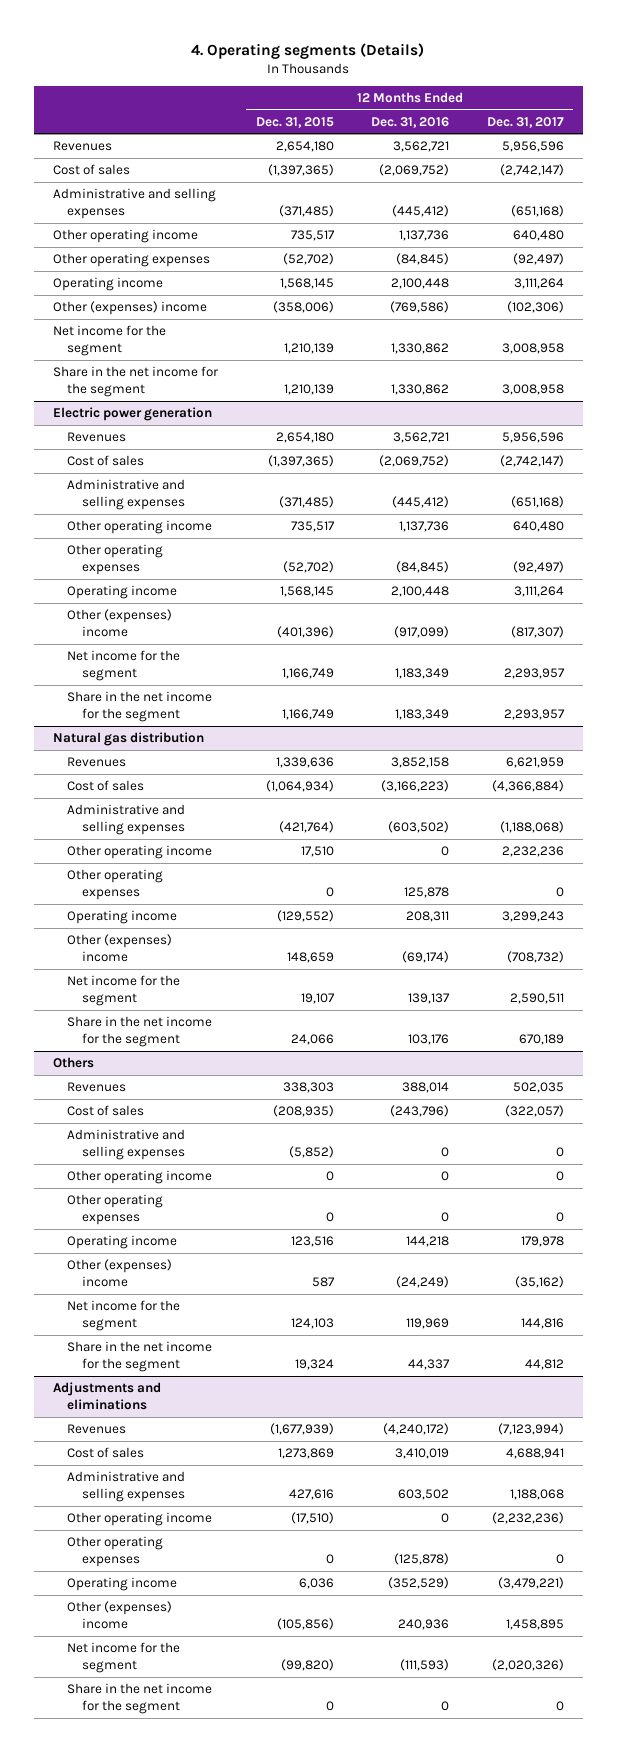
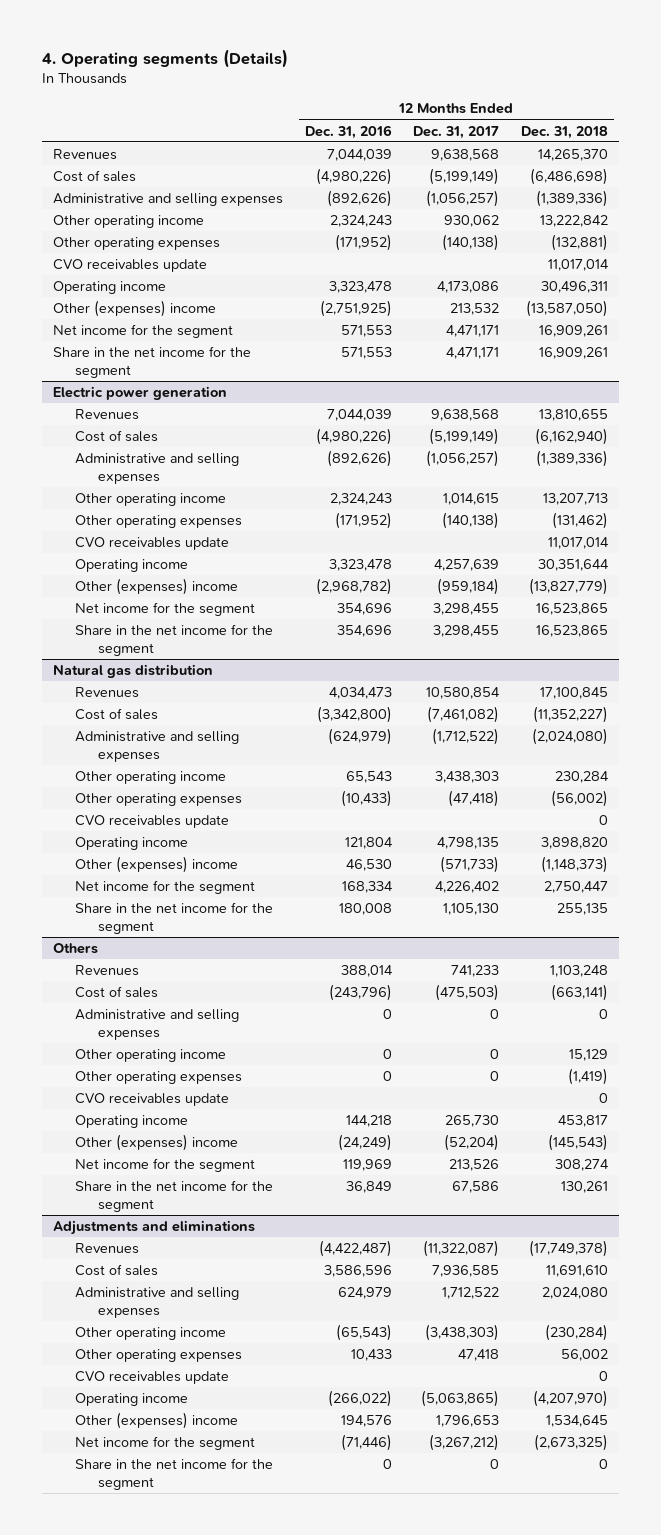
[255,116,334,128] Dec. 31, 2015 -> none
none -> [521,125,609,139] Dec. 31, 2018
[393,141,450,153] 3,562,721 -> [326,148,392,161] 7,044,039
[501,141,564,153] 5,956,596 -> [431,148,500,161] 9,638,568
[379,164,450,177] (2,069,752) -> [315,167,392,185] (4,980,226)
[499,164,564,177] (2,742,147) -> [429,167,500,185] (5,199,149)
[392,205,450,218] (445,412) -> [326,189,392,207] (892,626)
[510,205,564,218] (651,168) -> [426,189,500,207] (1,056,257)
[399,230,450,242] 1,137,736 -> [329,214,392,227] 2,324,243
[512,230,564,242] 640,480 -> [444,214,500,227] 930,062
[396,253,450,266] (84,845) -> [334,233,392,251] (171,952)
[512,253,564,266] (92,497) -> [442,233,500,251] (140,138)
none -> [52,258,207,272] CVO receivables update
[391,278,450,290] 2,100,448 -> [328,280,392,293] 3,323,478
[513,278,564,290] 3,111,264 -> [437,280,500,293] 4,173,086
[390,301,450,314] (769,586) -> [319,299,392,317] (2,751,925)
[506,301,564,314] (102,306) -> [450,302,500,315] 213,532
[391,343,450,355] 1,330,862 -> [340,324,392,337] 571,553
[501,343,564,355] 3,008,958 -> [446,324,500,337] 4,471,171
[391,384,450,396] 1,330,862 -> [340,346,392,359] 571,553
[501,384,564,396] 3,008,958 -> [446,346,500,359] 4,471,171
[393,432,450,444] 3,562,721 -> [326,408,392,421] 7,044,039
[501,432,564,444] 5,956,596 -> [431,408,500,421] 9,638,568
[379,455,450,468] (2,069,752) -> [315,427,392,445] (4,980,226)
[499,455,564,468] (2,742,147) -> [429,427,500,445] (5,199,149)
[392,496,450,509] (445,412) -> [326,449,392,467] (892,626)
[510,496,564,509] (651,168) -> [426,449,500,467] (1,056,257)
[399,521,450,533] 1,137,736 -> [329,492,392,505] 2,324,243
[512,521,564,533] 640,480 -> [443,492,500,505] 1,014,615
[396,561,450,574] (84,845) -> [334,511,392,529] (171,952)
[512,561,564,574] (92,497) -> [442,511,500,529] (140,138)
none -> [75,536,230,550] CVO receivables update
[391,586,450,598] 2,100,448 -> [328,558,392,571] 3,323,478
[513,586,564,598] 3,111,264 -> [434,558,500,571] 4,257,639
[394,626,450,639] (917,099) -> [315,577,392,595] (2,968,782)
[510,626,564,639] (817,307) -> [437,577,500,595] (959,184)
[395,668,450,680] 1,183,349 -> [336,602,392,615] 354,696
[503,668,565,680] 2,293,957 -> [433,602,500,615] 3,298,455
[395,709,450,721] 1,183,349 -> [336,624,392,637] 354,696
[503,709,565,721] 2,293,957 -> [433,624,500,637] 3,298,455
[391,757,450,769] 3,852,158 -> [328,686,392,699] 4,034,473
[505,757,564,769] 6,621,959 -> [426,686,501,699] 10,580,854
[381,780,450,793] (3,166,223) -> [316,705,392,723] (3,342,800)
[491,780,564,793] (4,366,884) -> [427,705,500,723] (7,461,082)
[388,821,450,834] (603,502) -> [327,727,392,745] (624,979)
[499,821,564,834] (1,188,068) -> [432,727,500,745] (1,712,522)
[441,846,450,857] 0 -> [345,770,392,783] 65,543
[501,846,564,858] 2,232,236 -> [435,770,500,783] 3,438,303
[404,887,450,899] 125,878 -> [340,789,392,807] (10,433)
[555,887,564,898] 0 -> [448,789,500,807] (47,418)
none -> [75,814,230,828] CVO receivables update
[406,911,450,923] 208,311 -> [344,836,393,849] 121,804
[501,911,564,923] 3,299,243 -> [437,836,500,849] 4,798,135
[402,951,450,964] (69,174) -> [345,858,392,871] 46,530
[506,951,564,964] (708,732) -> [440,855,500,873] (571,733)
[408,993,451,1005] 139,137 -> [341,880,393,893] 168,334
[509,993,564,1005] 2,590,511 -> [435,880,500,893] 4,226,402
[408,1034,450,1046] 103,176 -> [338,902,392,915] 180,008
[518,1034,564,1046] 670,189 -> [443,902,500,915] 1,105,130
[512,1082,564,1094] 502,035 -> [451,964,500,977] 741,233
[504,1105,564,1118] (322,057) -> [435,983,500,1001] (475,503)
none -> [75,1092,230,1106] CVO receivables update
[520,1236,564,1248] 179,978 -> [445,1114,500,1127] 265,730
[514,1276,564,1289] (35,162) -> [444,1133,500,1151] (52,204)
[520,1318,564,1330] 144,816 -> [449,1158,500,1171] 213,526
[408,1359,451,1371] 44,337 -> [345,1180,392,1193] 36,849
[524,1359,564,1371] 44,812 -> [452,1180,500,1193] 67,586
[383,1423,450,1436] (4,240,172) -> [318,1239,392,1257] (4,422,487)
[497,1423,564,1436] (7,123,994) -> [423,1239,500,1257] (11,322,087)
[395,1448,450,1460] 3,410,019 -> [323,1264,392,1277] 3,586,596
[505,1448,564,1460] 4,688,941 -> [432,1264,500,1277] 7,936,585
[398,1489,450,1501] 603,502 -> [337,1286,392,1299] 624,979
[509,1489,564,1501] 1,188,068 -> [442,1286,500,1299] 1,712,522
[441,1513,450,1524] 0 -> [335,1323,392,1341] (65,543)
[491,1512,564,1525] (2,232,236) -> [425,1323,500,1341] (3,438,303)
[394,1553,450,1566] (125,878) -> [350,1348,392,1361] 10,433
[555,1554,564,1565] 0 -> [458,1348,500,1361] 47,418
none -> [75,1370,230,1384] CVO receivables update
[388,1577,450,1590] (352,529) -> [327,1389,392,1407] (266,022)
[497,1577,564,1590] (3,479,221) -> [421,1389,500,1407] (5,063,865)
[398,1619,450,1631] 240,936 -> [340,1414,392,1427] 194,576
[505,1619,564,1631] 1,458,895 -> [436,1414,500,1427] 1,796,653
[400,1659,450,1672] (111,593) -> [340,1433,392,1451] (71,446)
[491,1659,564,1672] (2,020,326) -> [429,1433,500,1451] (3,267,212)

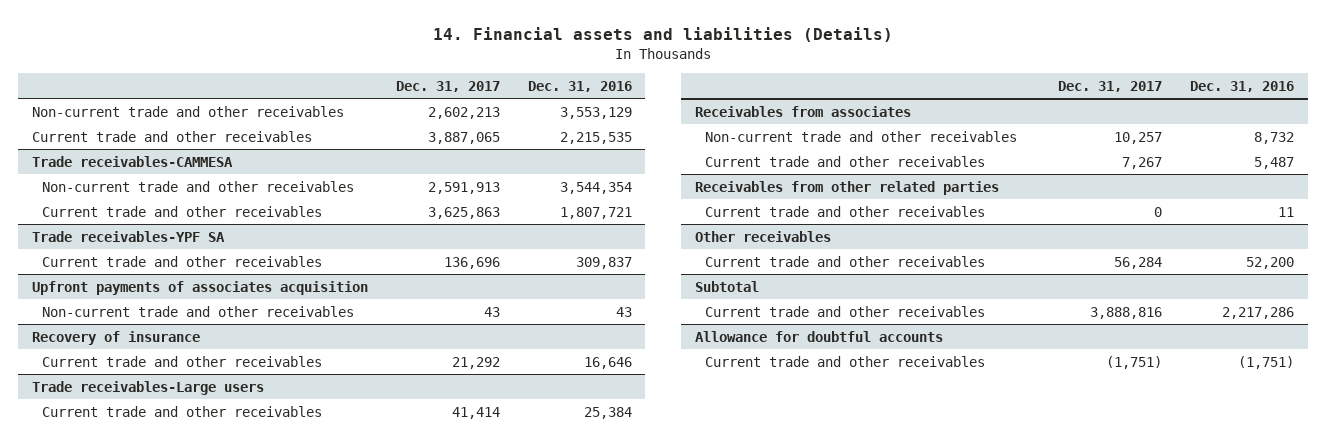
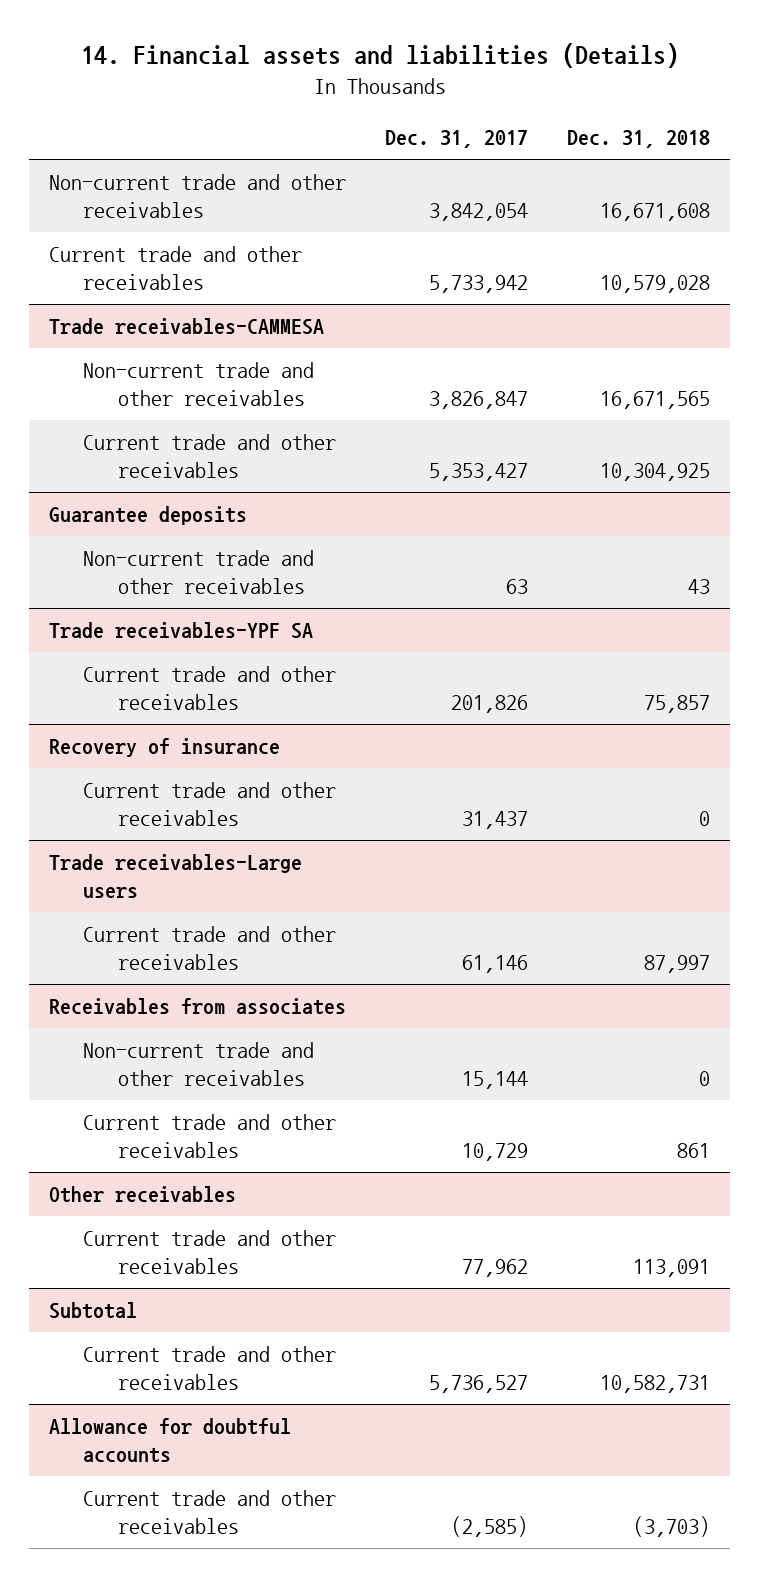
[527,80,632,92] Dec. 31, 2016 -> none
none -> [567,130,711,149] Dec. 31, 2018
[427,106,500,119] 2,602,213 -> [429,202,529,221] 3,842,054
[427,131,500,144] 3,887,065 -> [429,274,529,293] 5,733,942
[427,181,500,194] 2,591,913 -> [429,390,529,409] 3,826,847
[427,206,500,219] 3,625,863 -> [429,462,529,481] 5,353,427
none -> [48,506,247,526] Guarantee deposits
none -> [83,550,315,594] Non-current trade and other receivables
[32,280,369,295] Upfront payments of associates acquisition -> none
[42,305,355,317] Non-current trade and other receivables -> none
[443,256,500,269] 136,696 -> [451,694,529,713] 201,826
[451,356,500,369] 21,292 -> [462,810,529,829] 31,437
[451,406,500,419] 41,414 -> [462,954,529,973] 61,146
[694,180,999,195] Receivables from other related parties -> none
[704,205,985,217] Current trade and other receivables -> none
[1114,131,1163,144] 10,257 -> [462,1070,529,1089] 15,144
[1122,156,1163,169] 7,267 -> [462,1142,529,1161] 10,729
[1114,256,1163,269] 56,284 -> [462,1258,529,1277] 77,962
[1090,306,1163,319] 3,888,816 -> [429,1374,529,1393] 5,736,527
[1106,355,1163,369] (1,751) -> [451,1515,529,1537] (2,585)

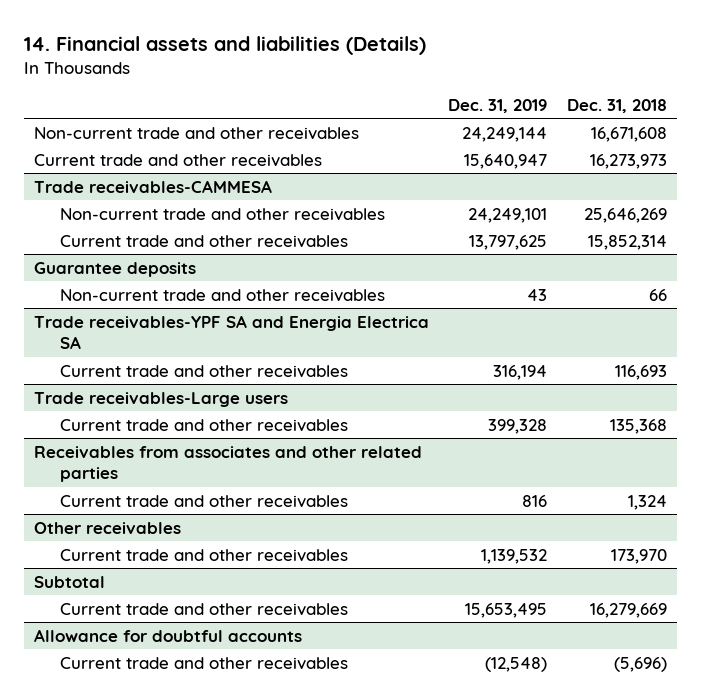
[385,130,529,149] Dec. 31, 2017 -> none
none -> [448,98,548,113] Dec. 31, 2019
[600,274,711,293] 10,579,028 -> [589,153,667,169] 16,273,973
[600,390,711,409] 16,671,565 -> [583,207,667,223] 25,646,269
[600,462,711,481] 10,304,925 -> [587,234,667,250] 15,852,314
[48,738,280,758] Recovery of insurance -> none
[83,782,337,826] Current trade and other receivables -> none
[688,578,711,594] 43 -> [648,288,667,301] 66
[48,622,313,640] Trade receivables-YPF SA -> [33,314,429,350] Trade receivables-YPF SA and Energia Electrica SA
[644,694,711,713] 75,857 -> [614,364,667,380] 116,693
[83,1042,315,1086] Non-current trade and other receivables -> none
[644,954,711,973] 87,997 -> [609,418,667,434] 135,368
[48,998,346,1016] Receivables from associates -> [33,445,422,483] Receivables from associates and other related parties
[677,1142,711,1158] 861 -> [627,494,667,510] 1,324
[633,1258,711,1277] 113,091 -> [610,548,667,564] 173,970
[600,1374,711,1393] 10,582,731 -> [589,602,667,618] 16,279,669
[633,1515,711,1537] (3,703) -> [613,656,667,672] (5,696)

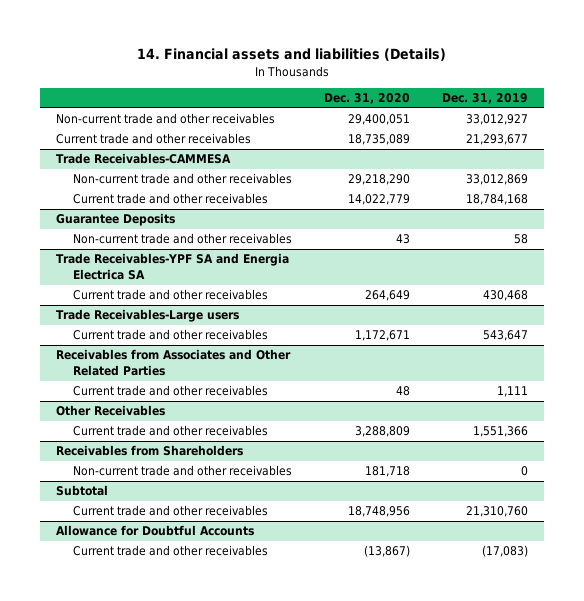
[566,98,667,113] Dec. 31, 2018 -> none
none -> [323,93,410,105] Dec. 31, 2020
[462,126,548,142] 24,249,144 -> [465,114,528,126] 33,012,927
[464,153,548,169] 15,640,947 -> [465,134,528,146] 21,293,677
[33,179,272,193] Trade receivables-CAMMESA -> [56,153,232,165] Trade Receivables-CAMMESA
[468,207,548,223] 24,249,101 -> [465,174,528,186] 33,012,869
[469,234,548,250] 13,797,625 -> [465,194,528,206] 18,784,168
[33,261,196,277] Guarantee deposits -> [56,213,176,227] Guarantee Deposits
[527,288,548,301] 43 -> [513,234,528,245] 58
[33,314,429,350] Trade receivables-YPF SA and Energia Electrica SA -> [56,253,290,281] Trade Receivables-YPF SA and Energia Electrica SA
[493,364,548,380] 316,194 -> [482,290,528,302] 430,468
[33,391,288,407] Trade receivables-Large users -> [56,309,240,323] Trade Receivables-Large users
[488,418,548,434] 399,328 -> [482,330,528,342] 543,647
[33,445,422,483] Receivables from associates and other related parties -> [56,349,292,377] Receivables from Associates and Other Related Parties
[522,494,548,507] 816 -> [496,386,528,398] 1,111
[33,521,181,534] Other receivables -> [56,405,166,417] Other Receivables
[481,548,548,564] 1,139,532 -> [472,426,528,438] 1,551,366
none -> [56,445,244,457] Receivables from Shareholders
none -> [72,465,292,477] Non-current trade and other receivables
[465,602,548,618] 15,653,495 -> [465,506,528,518] 21,310,760
[33,628,302,642] Allowance for doubtful accounts -> [56,525,255,537] Allowance for Doubtful Accounts
[485,656,548,672] (12,548) -> [481,545,528,558] (17,083)

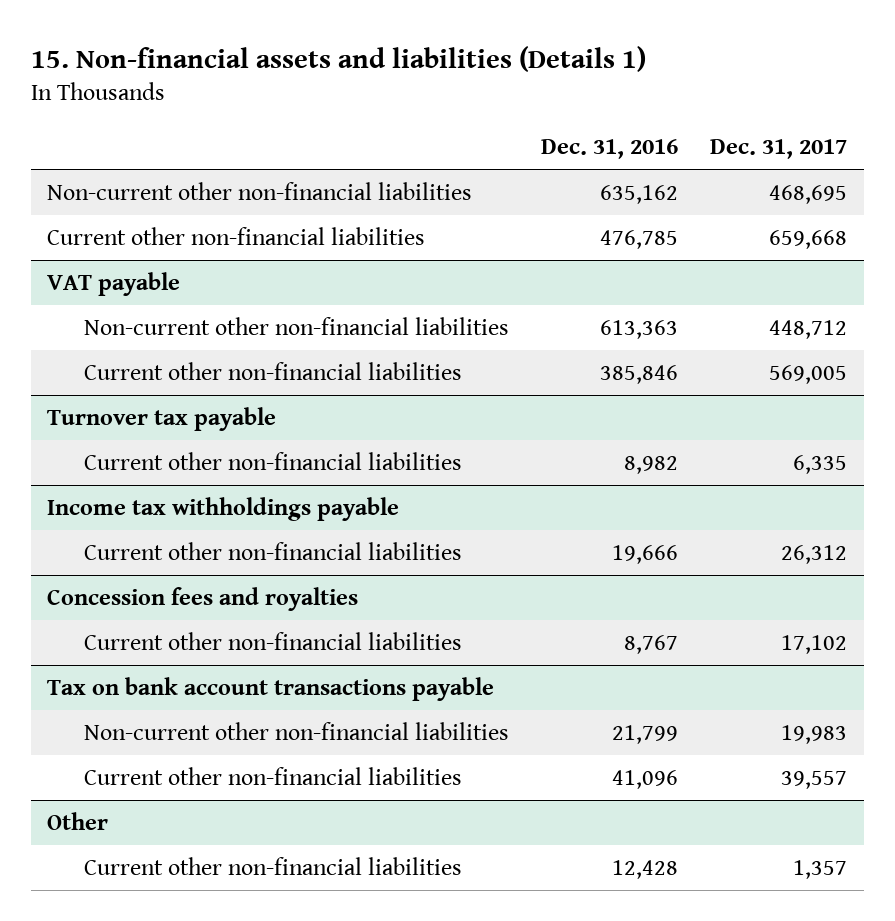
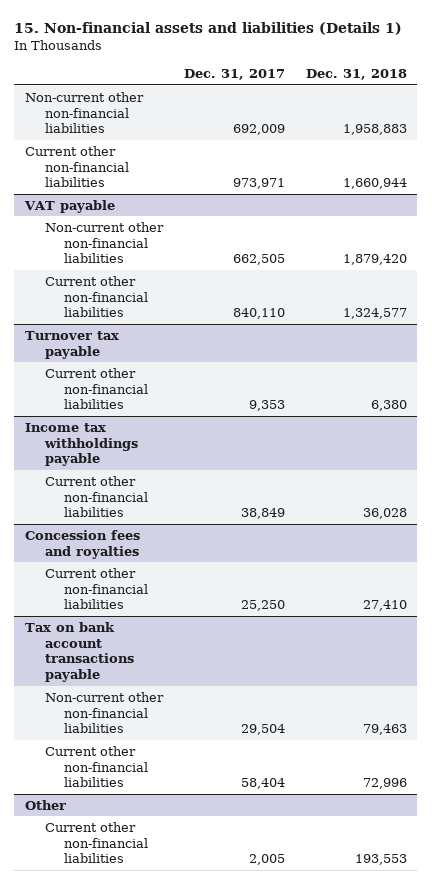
[541,139,679,160] Dec. 31, 2016 -> none
none -> [305,69,407,81] Dec. 31, 2018
[769,185,848,205] 468,695 -> [232,124,285,136] 692,009
[769,230,848,250] 659,668 -> [232,178,285,190] 973,971
[769,320,848,340] 448,712 -> [232,254,285,266] 662,505
[769,365,848,385] 569,005 -> [232,308,285,320] 840,110
[793,455,848,475] 6,335 -> [248,400,285,412] 9,353
[781,545,848,565] 26,312 -> [240,508,285,520] 38,849
[781,635,848,655] 17,102 -> [240,600,285,612] 25,250
[781,725,848,745] 19,983 -> [240,724,285,736] 29,504
[781,771,848,790] 39,557 -> [240,778,285,790] 58,404
[793,860,848,880] 1,357 -> [248,854,285,866] 2,005

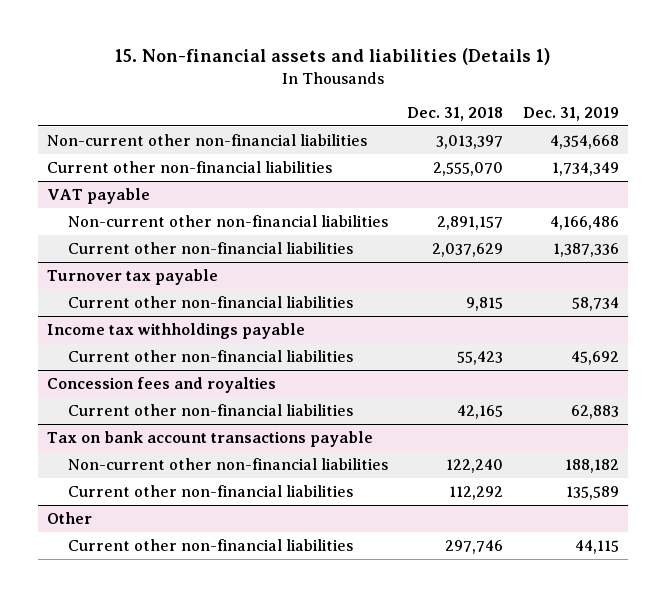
[183,69,285,81] Dec. 31, 2017 -> none
none -> [522,107,619,122] Dec. 31, 2019
[342,124,407,136] 1,958,883 -> [436,134,504,149] 3,013,397
[342,178,407,190] 1,660,944 -> [433,161,504,176] 2,555,070
[342,254,407,266] 1,879,420 -> [437,215,504,230] 2,891,157
[342,308,407,320] 1,324,577 -> [432,242,504,257] 2,037,629
[370,400,407,412] 6,380 -> [466,296,504,311] 9,815
[362,508,407,520] 36,028 -> [457,350,504,365] 55,423
[362,600,407,612] 27,410 -> [457,404,504,419] 42,165
[362,724,407,736] 79,463 -> [446,458,504,473] 122,240
[362,778,407,790] 72,996 -> [449,485,504,500] 112,292
[354,854,407,866] 193,553 -> [445,539,504,554] 297,746

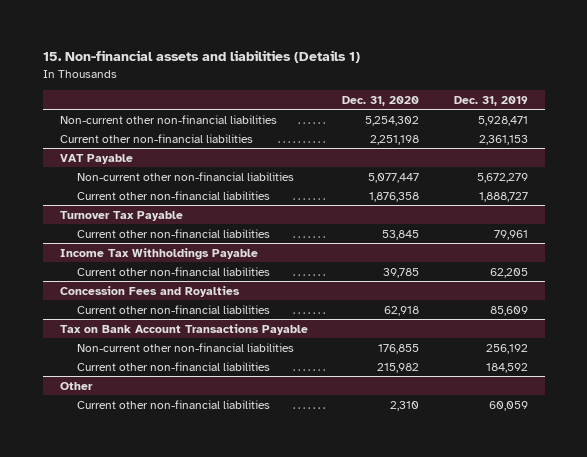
[407,107,504,122] Dec. 31, 2018 -> none
none -> [342,95,420,106] Dec. 31, 2020
[549,134,619,149] 4,354,668 -> [477,115,528,126] 5,928,471
[551,161,619,176] 1,734,349 -> [478,134,528,145] 2,361,153
[47,187,151,204] VAT payable -> [59,153,133,164] VAT Payable
[549,215,619,230] 4,166,486 -> [476,172,528,183] 5,672,279
[552,242,619,257] 1,387,336 -> [478,191,528,202] 1,888,727
[47,268,219,285] Turnover tax payable -> [59,210,183,221] Turnover Tax Payable
[571,296,619,311] 58,734 -> [493,229,528,240] 79,961
[47,322,306,339] Income tax withholdings payable -> [59,247,258,260] Income Tax Withholdings Payable
[570,350,619,365] 45,692 -> [489,267,528,278] 62,205
[47,376,277,393] Concession fees and royalties -> [59,285,240,297] Concession Fees and Royalties
[570,404,619,419] 62,883 -> [489,305,528,316] 85,609
[47,430,374,447] Tax on bank account transactions payable -> [59,323,308,335] Tax on Bank Account Transactions Payable
[564,458,619,473] 188,182 -> [485,343,528,354] 256,192
[565,485,619,500] 135,589 -> [485,362,528,373] 184,592
[574,539,619,554] 44,115 -> [488,400,528,411] 60,059

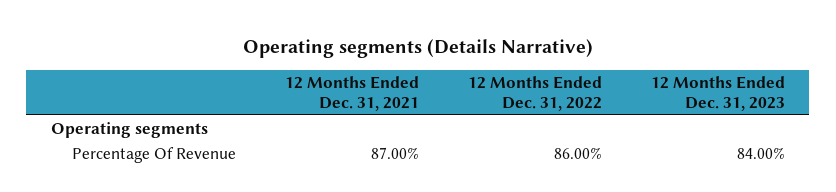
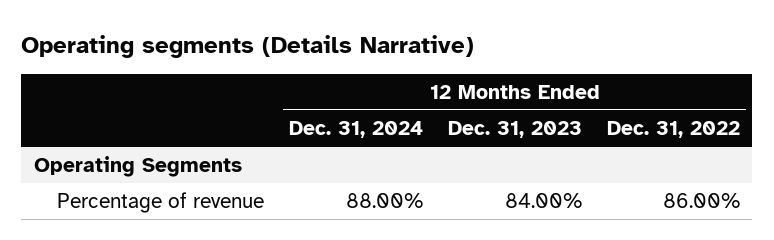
[285,76,420,111] 12 Months Ended Dec. 31, 2021 -> none
none -> [289,120,424,138] Dec. 31, 2024
[50,122,208,139] Operating segments -> [33,156,242,178] Operating Segments
[72,147,237,164] Percentage Of Revenue -> [57,192,265,214] Percentage of revenue

